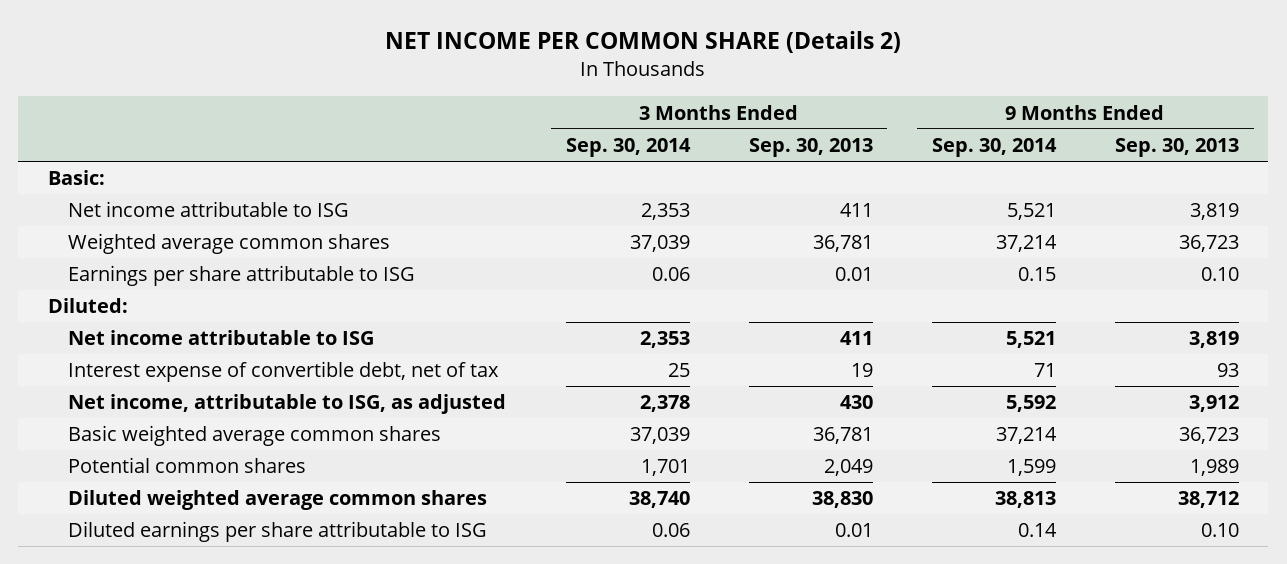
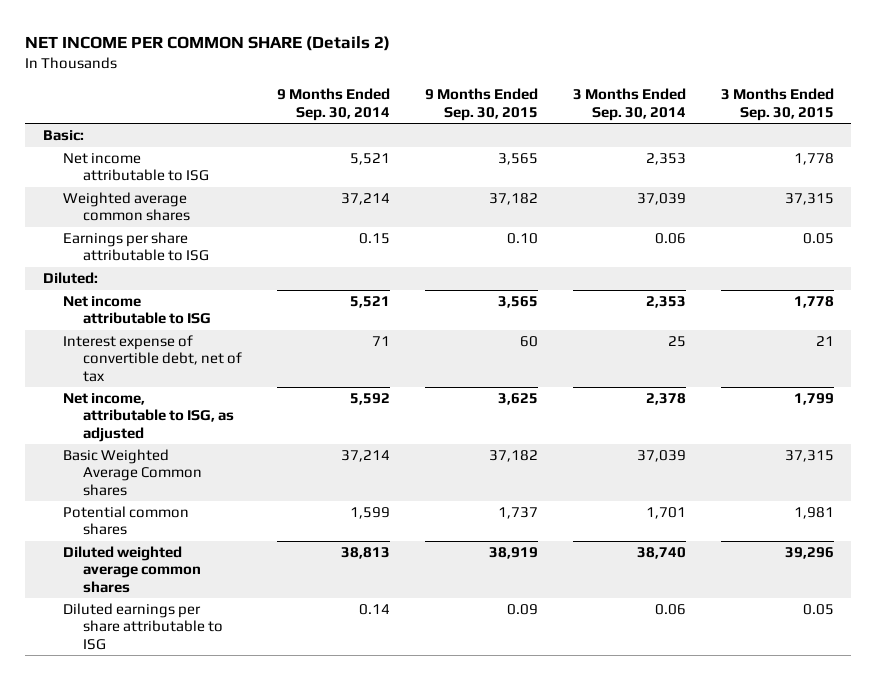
[748,138,873,158] Sep. 30, 2013 -> none
[1114,138,1239,158] Sep. 30, 2013 -> none
none -> [424,88,538,121] 9 Months Ended Sep. 30, 2015
none -> [720,88,834,121] 3 Months Ended Sep. 30, 2015
[68,425,442,447] Basic weighted average common shares -> [62,449,203,496] Basic Weighted Average Common shares

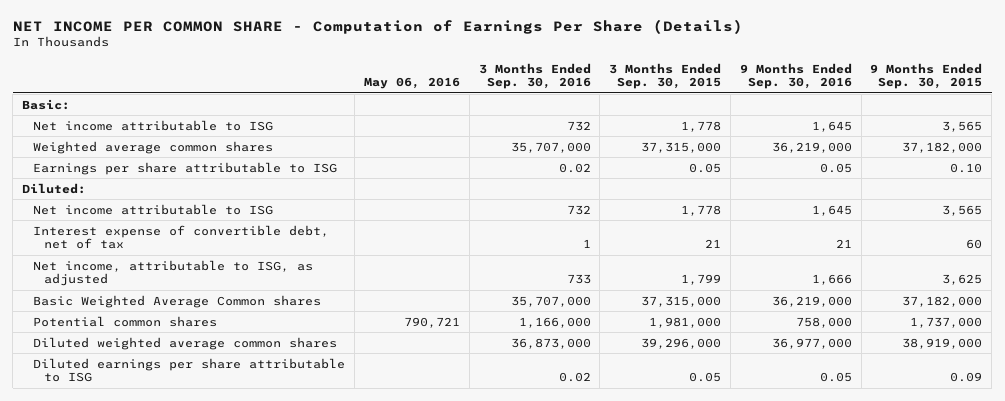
[25,36,391,52] NET INCOME PER COMMON SHARE (Details 2) -> [12,18,743,34] NET INCOME PER COMMON SHARE - Computation of Earnings Per Share (Details)
[277,88,391,121] 9 Months Ended Sep. 30, 2014 -> none
[572,88,686,121] 3 Months Ended Sep. 30, 2014 -> none
none -> [363,77,460,90] May 06, 2016
none -> [478,62,591,90] 3 Months Ended Sep. 30, 2016
none -> [739,62,852,90] 9 Months Ended Sep. 30, 2016
[488,193,538,206] 37,182 -> [902,141,983,153] 37,182,000
[784,193,834,206] 37,315 -> [641,141,722,153] 37,315,000
[488,450,538,463] 37,182 -> [902,295,983,307] 37,182,000
[784,450,834,463] 37,315 -> [641,295,722,307] 37,315,000
[497,507,538,520] 1,737 -> [910,316,983,328] 1,737,000
[793,507,834,520] 1,981 -> [649,316,722,328] 1,981,000
[488,547,538,560] 38,919 -> [902,337,983,349] 38,919,000
[784,547,834,560] 39,296 -> [641,337,722,349] 39,296,000

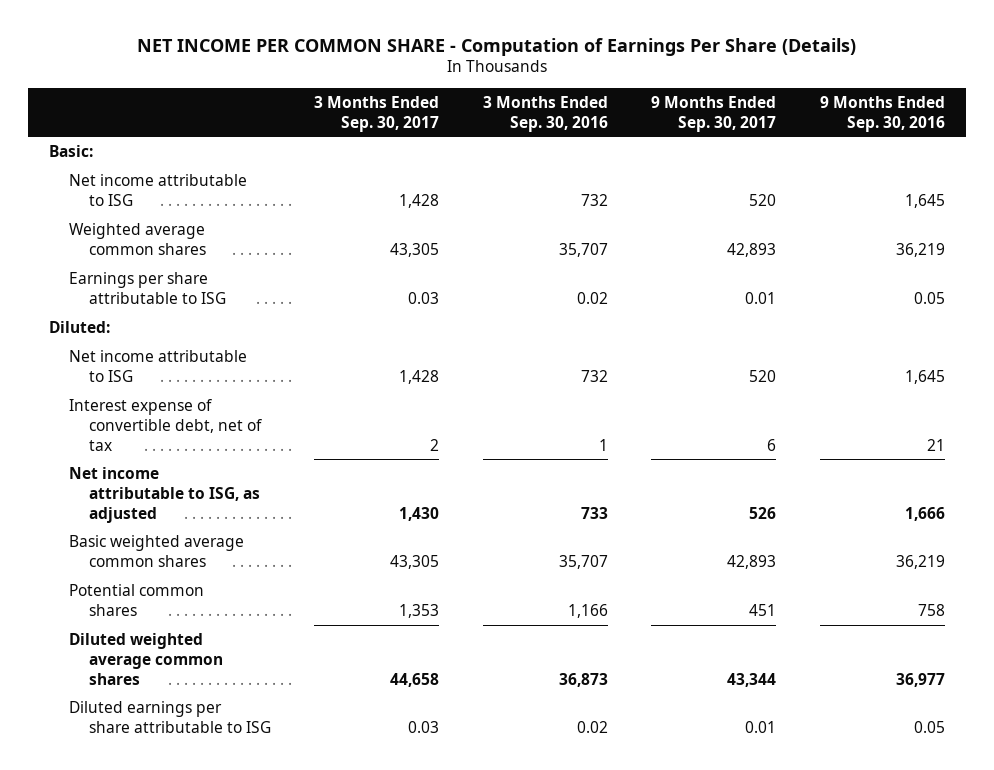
[363,77,460,90] May 06, 2016 -> none
[609,62,722,90] 3 Months Ended Sep. 30, 2015 -> none
[870,62,983,90] 9 Months Ended Sep. 30, 2015 -> none
none -> [314,95,440,132] 3 Months Ended Sep. 30, 2017
none -> [651,95,777,132] 9 Months Ended Sep. 30, 2017
[510,141,591,153] 35,707,000 -> [558,242,608,257] 35,707
[771,141,852,153] 36,219,000 -> [895,242,945,257] 36,219
[33,259,314,287] Net income, attributable to ISG, as adjusted -> [69,466,260,523] Net income attributable to ISG, as adjusted
[33,294,322,308] Basic Weighted Average Common shares -> [69,534,245,567] Basic weighted average common shares
[510,295,591,307] 35,707,000 -> [558,554,608,569] 35,707
[771,295,852,307] 36,219,000 -> [895,554,945,569] 36,219
[518,316,591,328] 1,166,000 -> [567,603,608,618] 1,166
[795,316,852,328] 758,000 -> [917,603,945,616] 758
[510,337,591,349] 36,873,000 -> [558,672,608,687] 36,873
[771,337,852,349] 36,977,000 -> [895,672,945,687] 36,977

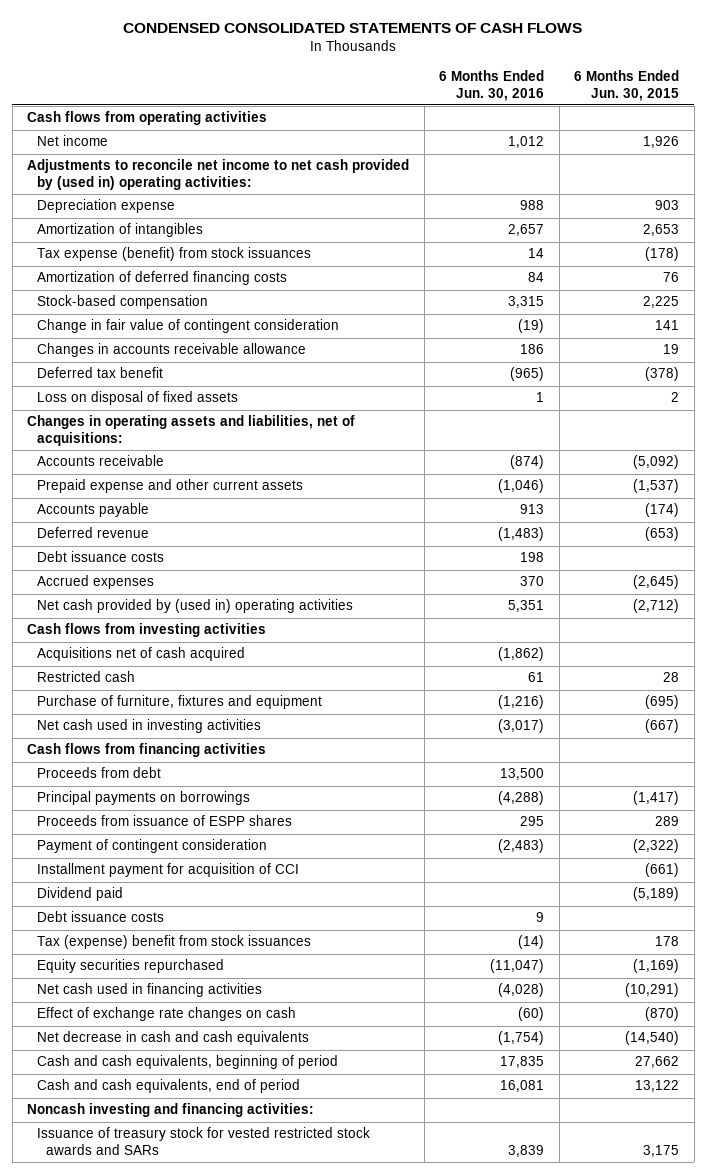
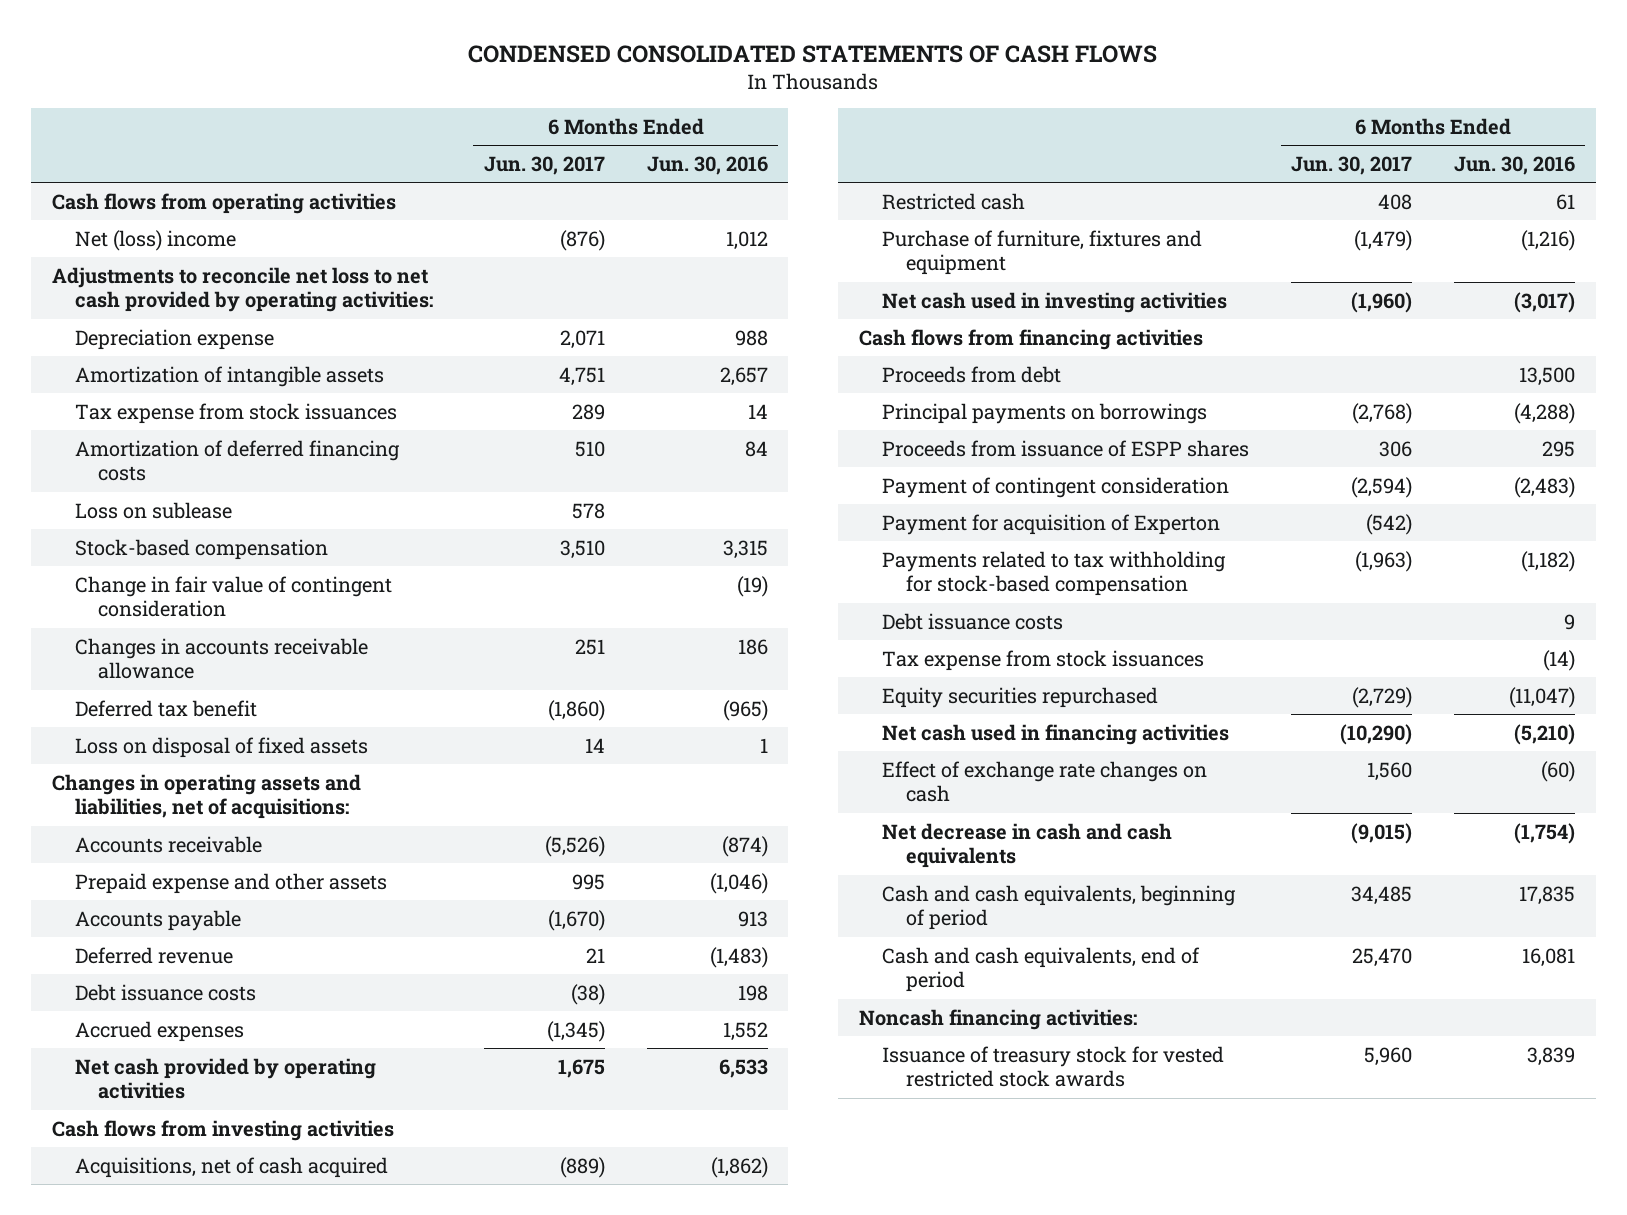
[574,69,680,101] 6 Months Ended Jun. 30, 2015 -> none
none -> [483,156,605,176] Jun. 30, 2017
[36,135,108,147] Net income -> [75,229,237,251] Net (loss) income
[27,159,410,191] Adjustments to reconcile net income to net cash provided by (used in) operating activities: -> [51,266,434,313] Adjustments to reconcile net loss to net cash provided by operating activities:
[36,223,203,238] Amortization of intangibles -> [75,365,385,387] Amortization of intangible assets
[36,247,311,262] Tax expense (benefit) from stock issuances -> [75,402,398,424] Tax expense from stock issuances
none -> [75,501,233,519] Loss on sublease
[36,479,303,494] Prepaid expense and other current assets -> [75,872,388,894] Prepaid expense and other assets
[520,576,545,587] 370 -> [722,1021,768,1041] 1,552
[36,599,353,614] Net cash provided by (used in) operating activities -> [75,1057,377,1100] Net cash provided by operating activities
[508,600,545,613] 5,351 -> [718,1058,768,1078] 6,533
[36,647,245,662] Acquisitions net of cash acquired -> [75,1156,389,1178] Acquisitions, net of cash acquired
[36,887,123,902] Dividend paid -> none
[36,863,299,878] Installment payment for acquisition of CCI -> [882,513,1221,535] Payment for acquisition of Experton
none -> [882,550,1227,597] Payments related to tax withholding for stock-based compensation
[36,935,311,950] Tax (expense) benefit from stock issuances -> [882,649,1205,671] Tax expense from stock issuances
[498,983,545,998] (4,028) -> [1513,723,1575,745] (5,210)
[27,1103,315,1118] Noncash investing and financing activities: -> [858,1008,1137,1030] Noncash financing activities:
[36,1127,370,1156] Issuance of treasury stock for vested restricted stock awards and SARs -> [882,1045,1225,1088] Issuance of treasury stock for vested restricted stock awards

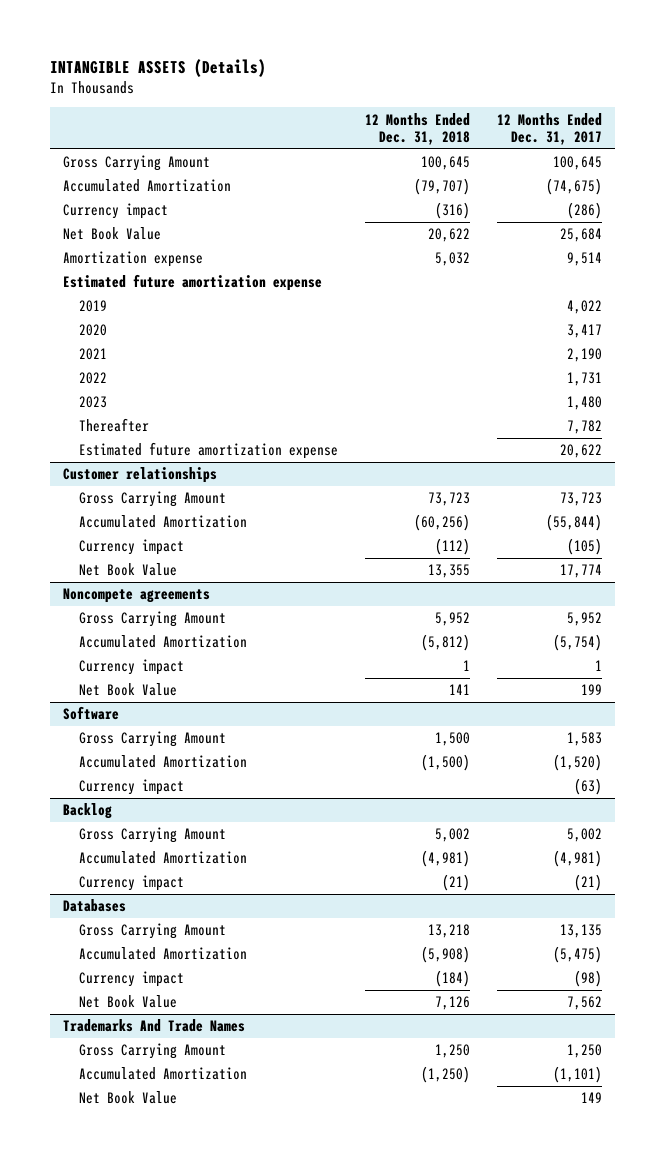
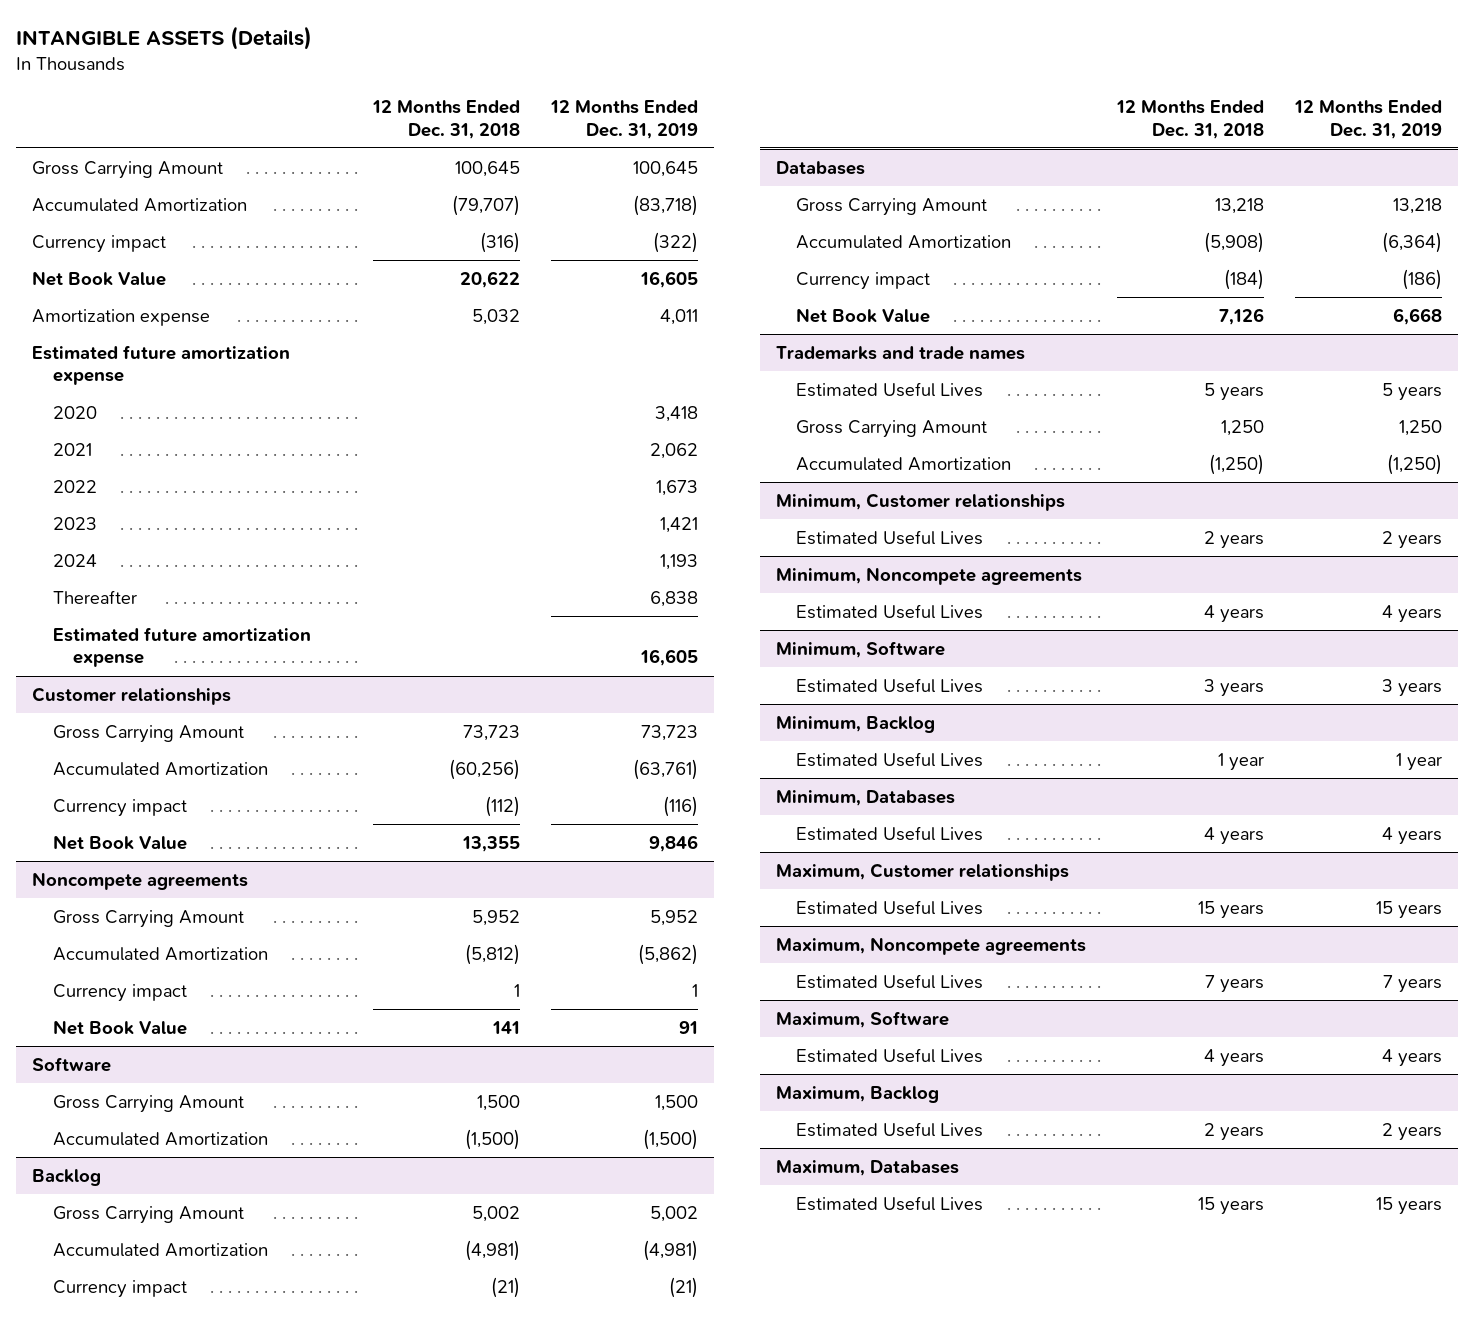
[496,112,602,145] 12 Months Ended Dec. 31, 2017 -> none
none -> [550,100,699,139] 12 Months Ended Dec. 31, 2019
[79,300,108,313] 2019 -> none
none -> [52,553,97,567] 2024
[79,779,185,796] Currency impact -> none
[63,1019,246,1033] Trademarks And Trade Names -> [775,345,1025,360] Trademarks and trade names
none -> [796,381,984,397] Estimated Useful Lives
[79,1091,178,1105] Net Book Value -> none
none -> [775,492,1065,511] Minimum, Customer relationships
none -> [796,529,984,545] Estimated Useful Lives
none -> [775,566,1082,585] Minimum, Noncompete agreements
none -> [796,603,984,619] Estimated Useful Lives
none -> [775,640,945,658] Minimum, Software
none -> [796,677,984,693] Estimated Useful Lives
none -> [775,715,935,733] Minimum, Backlog
none -> [796,751,984,767] Estimated Useful Lives
none -> [775,789,955,806] Minimum, Databases
none -> [796,825,984,841] Estimated Useful Lives
none -> [775,862,1069,881] Maximum, Customer relationships
none -> [796,899,984,915] Estimated Useful Lives
none -> [775,936,1086,955] Maximum, Noncompete agreements
none -> [796,973,984,989] Estimated Useful Lives
none -> [775,1010,949,1028] Maximum, Software
none -> [796,1047,984,1063] Estimated Useful Lives
none -> [775,1085,939,1103] Maximum, Backlog
none -> [796,1121,984,1137] Estimated Useful Lives
none -> [775,1159,959,1176] Maximum, Databases
none -> [796,1195,984,1211] Estimated Useful Lives

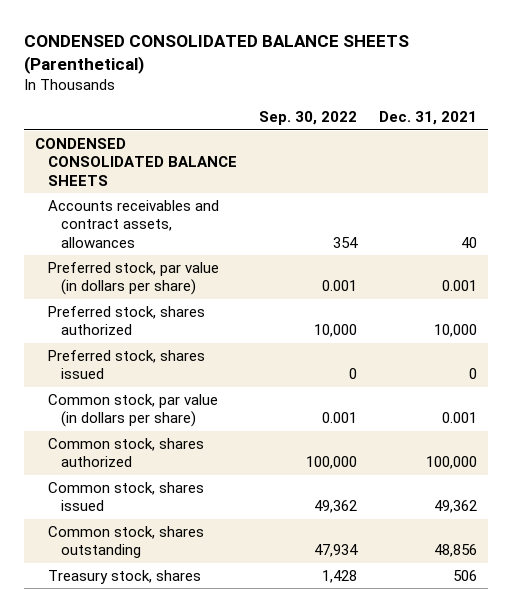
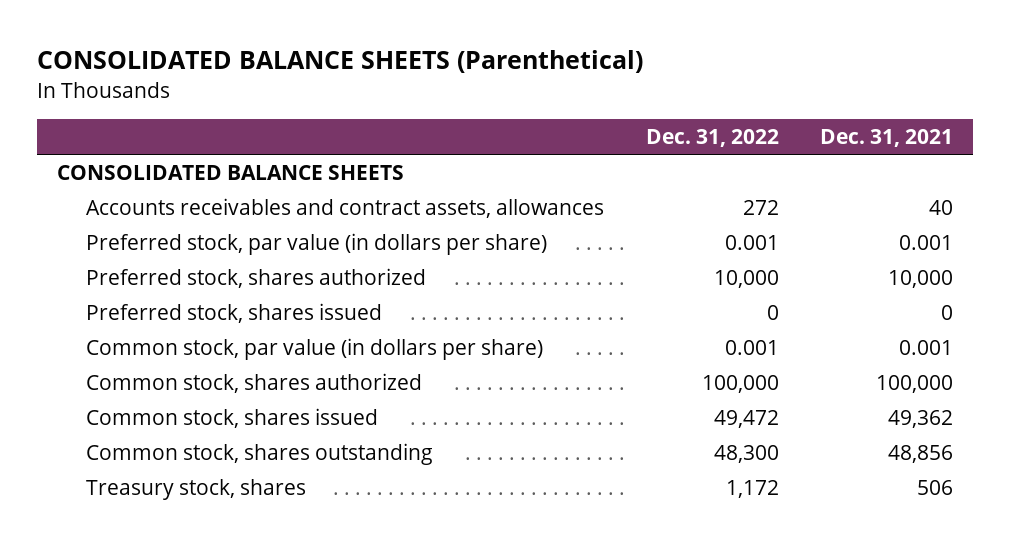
[24,35,410,75] CONDENSED CONSOLIDATED BALANCE SHEETS (Parenthetical) -> [36,50,643,74] CONSOLIDATED BALANCE SHEETS (Parenthetical)
[259,111,358,126] Sep. 30, 2022 -> none
none -> [645,129,779,148] Dec. 31, 2022
[35,137,237,186] CONDENSED CONSOLIDATED BALANCE SHEETS -> [57,165,405,181] CONSOLIDATED BALANCE SHEETS

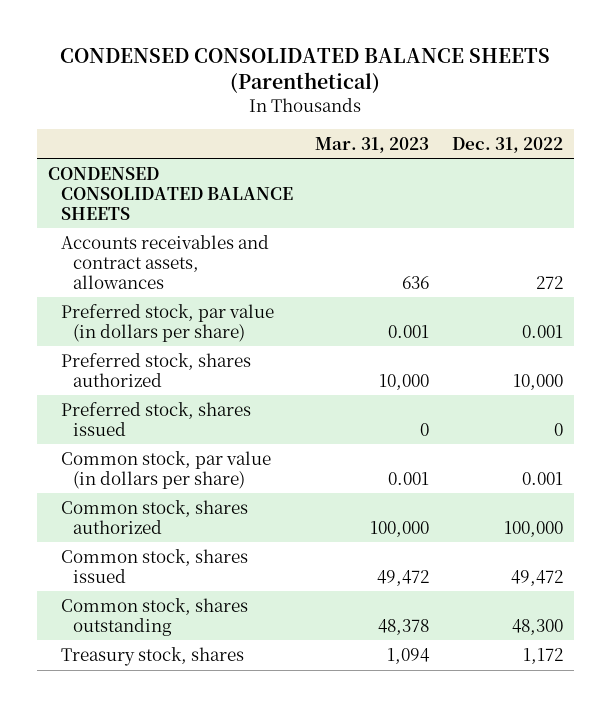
[36,50,643,74] CONSOLIDATED BALANCE SHEETS (Parenthetical) -> [60,47,551,94] CONDENSED CONSOLIDATED BALANCE SHEETS (Parenthetical)
[819,129,953,148] Dec. 31, 2021 -> none
none -> [315,136,430,153] Mar. 31, 2023
[57,165,405,181] CONSOLIDATED BALANCE SHEETS -> [48,167,293,220] CONDENSED CONSOLIDATED BALANCE SHEETS

